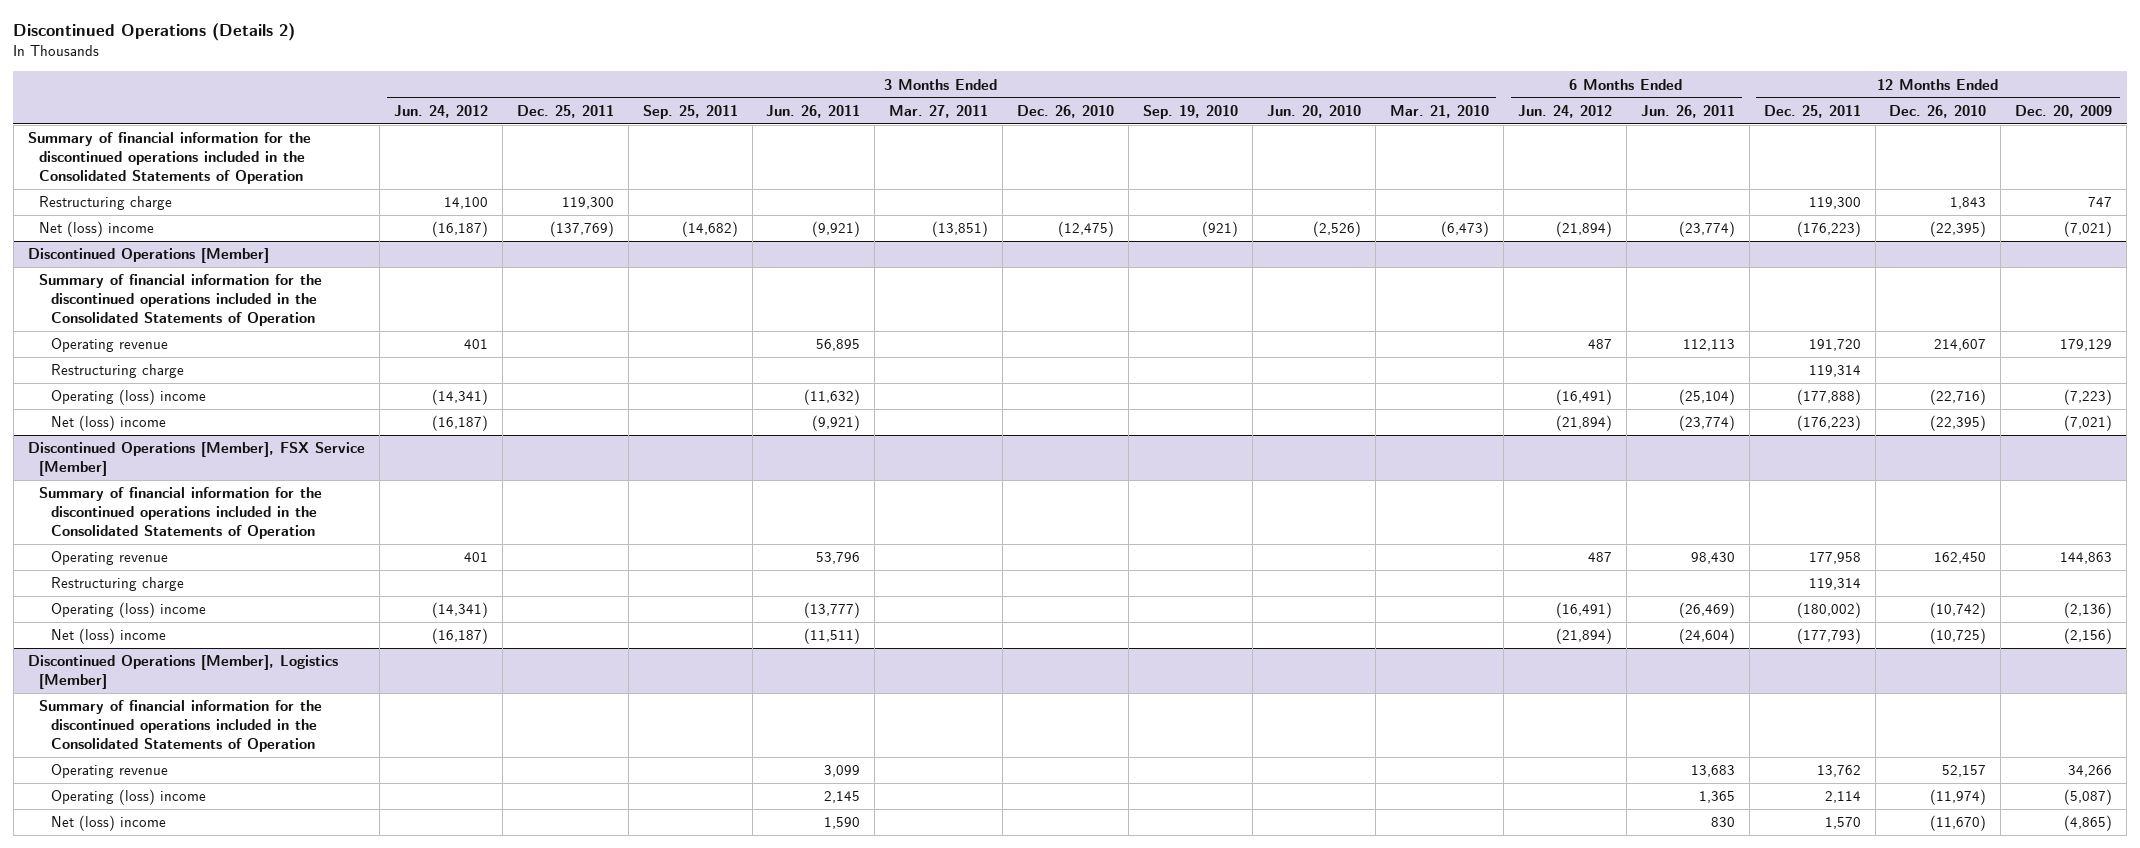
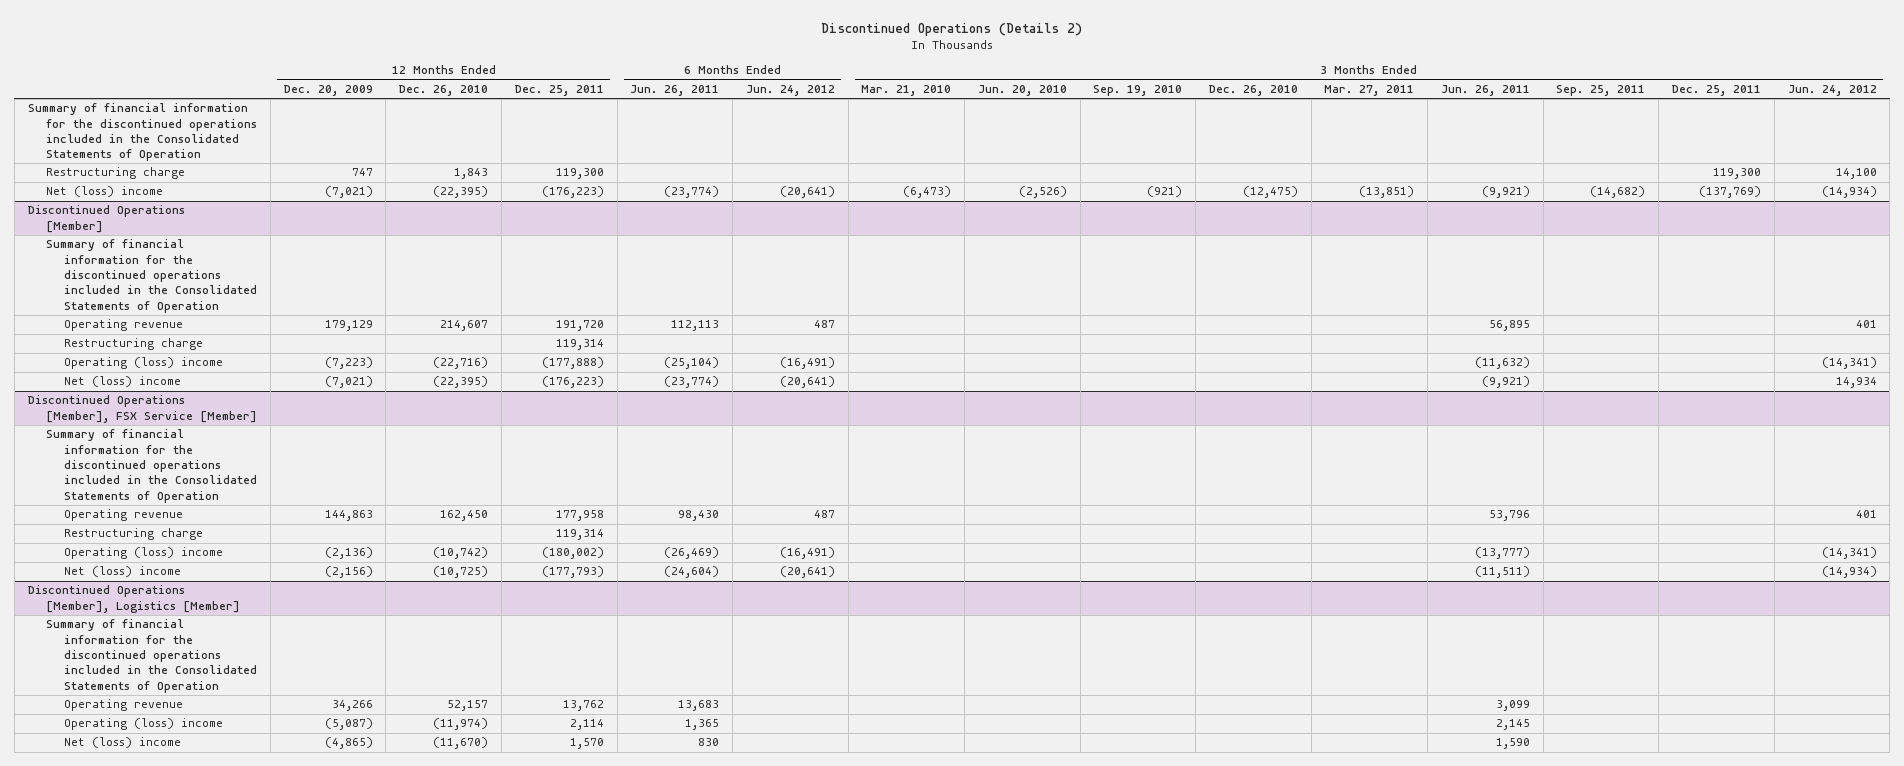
[431,221,488,238] (16,187) -> [1821,186,1877,199] (14,934)
[1555,221,1612,238] (21,894) -> [779,186,835,199] (20,641)
[431,415,488,432] (16,187) -> [1835,377,1877,389] 14,934
[1555,415,1612,432] (21,894) -> [779,376,835,389] (20,641)
[431,628,488,645] (16,187) -> [1821,566,1877,579] (14,934)
[1555,628,1612,645] (21,894) -> [779,566,835,579] (20,641)

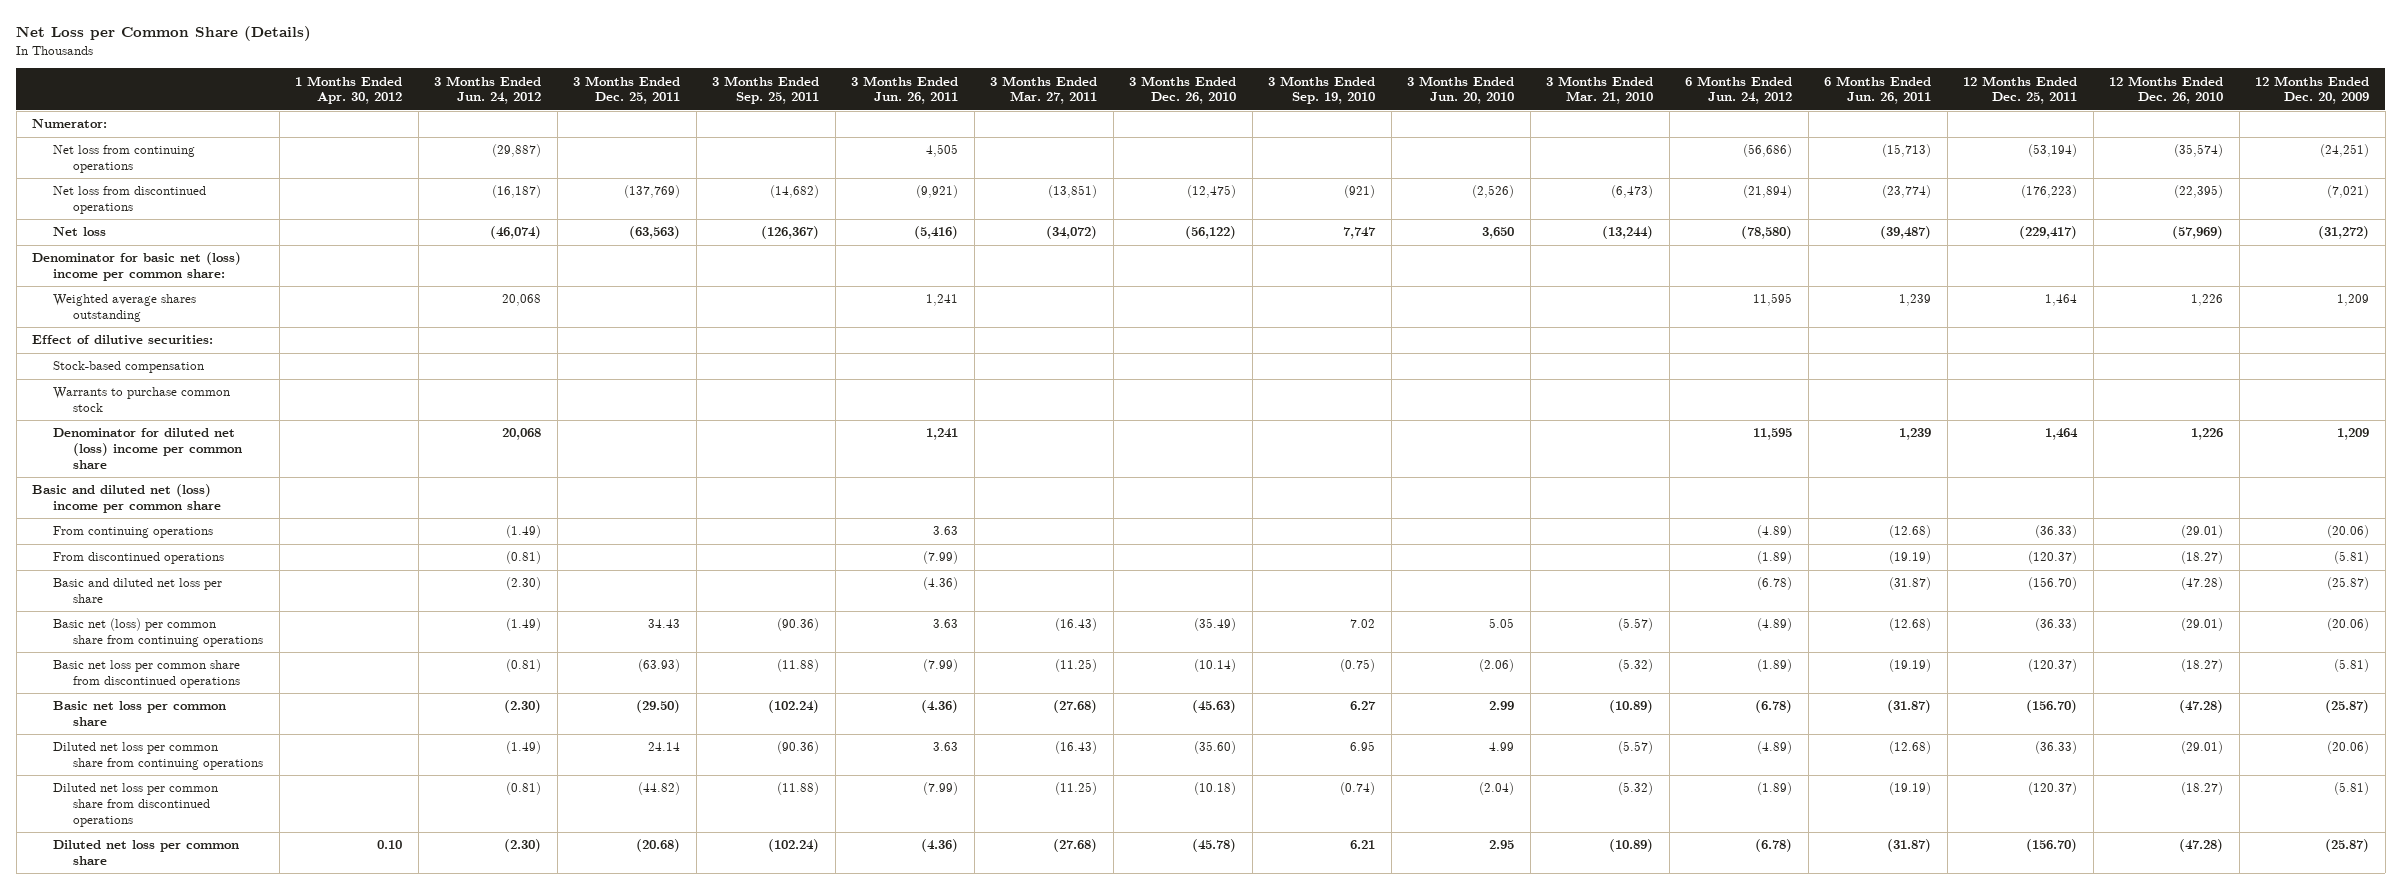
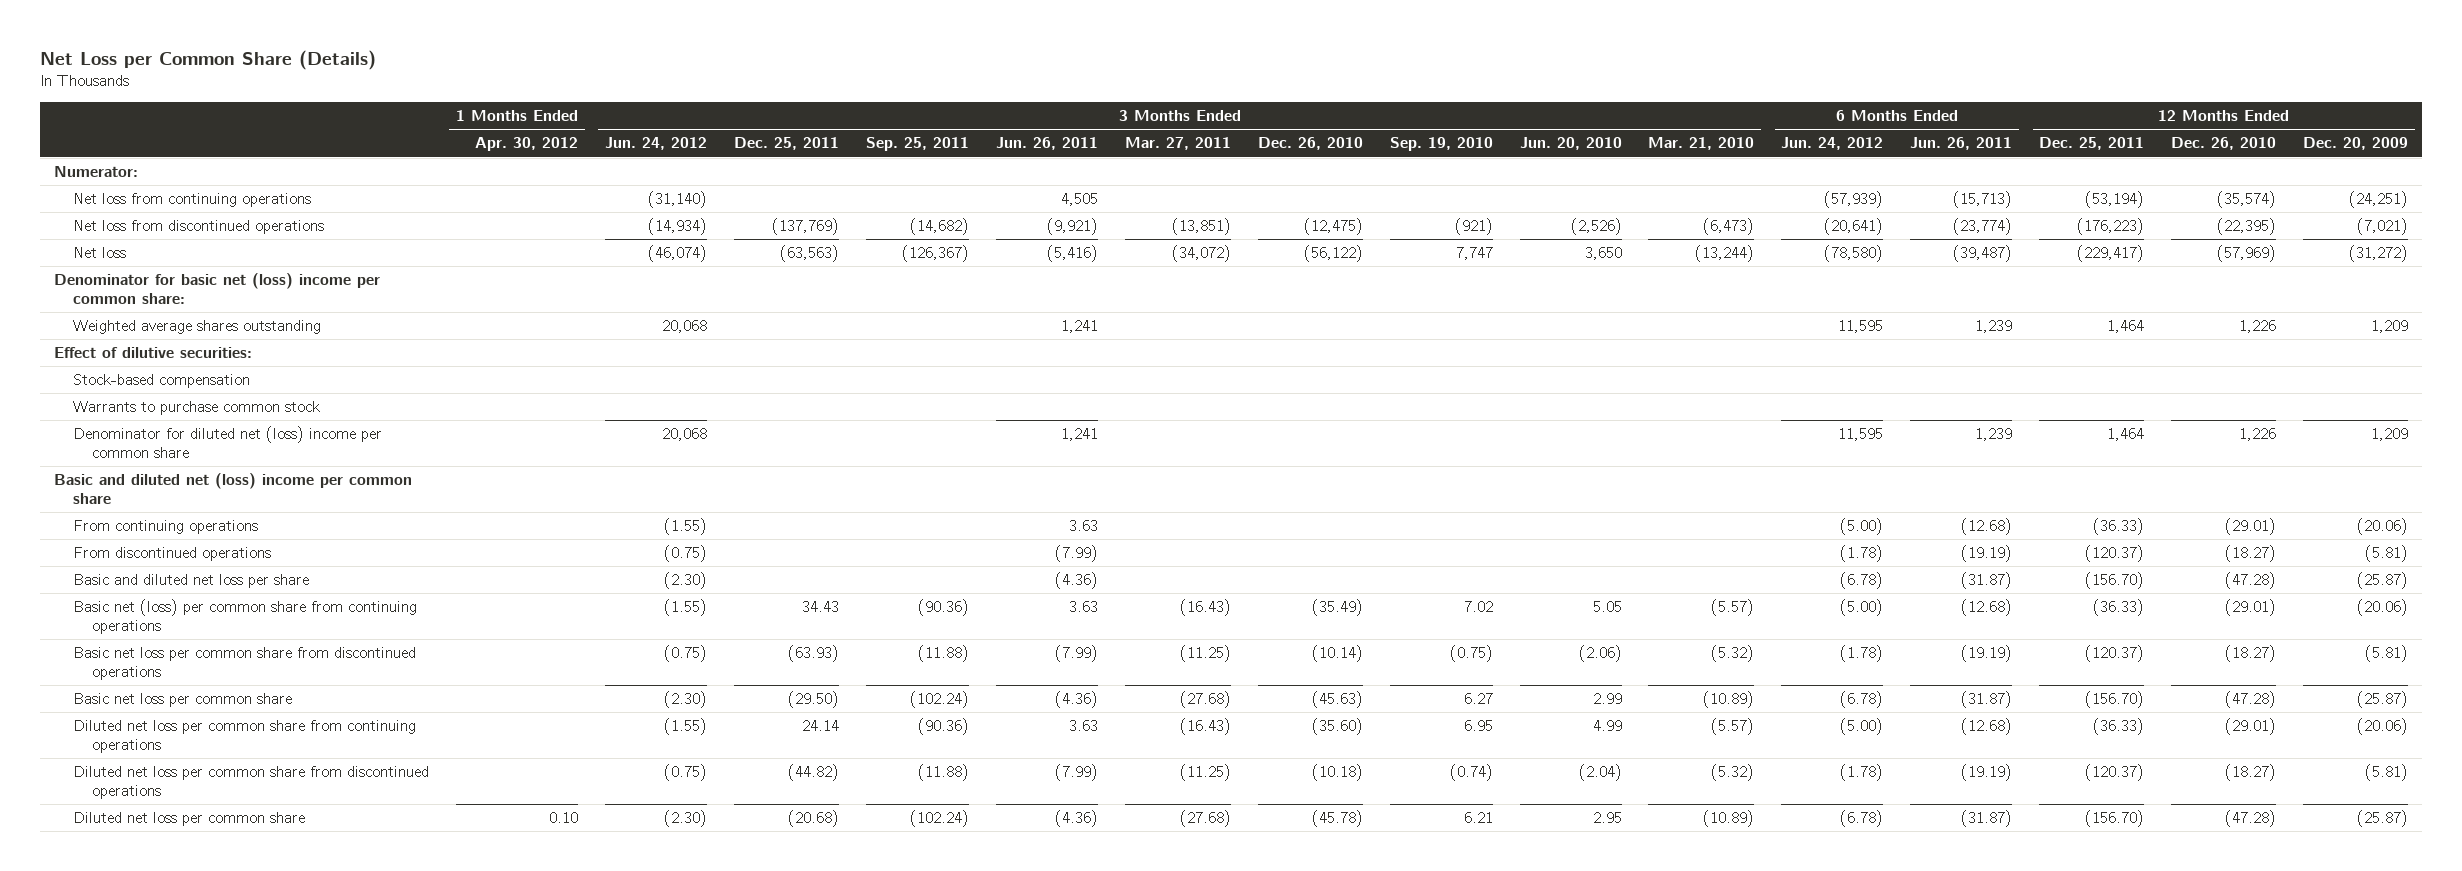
[492,144,542,158] (29,887) -> [647,191,707,209] (31,140)
[1743,144,1793,158] (56,686) -> [1824,191,1884,209] (57,939)
[492,185,542,199] (16,187) -> [647,218,707,236] (14,934)
[1743,185,1793,199] (21,894) -> [1824,218,1884,236] (20,641)
[506,525,542,539] (1.49) -> [663,518,707,536] (1.55)
[1757,525,1793,539] (4.89) -> [1840,518,1884,536] (5.00)
[506,551,542,565] (0.81) -> [663,545,707,563] (0.75)
[1757,551,1793,565] (1.89) -> [1840,545,1884,563] (1.78)
[506,618,542,632] (1.49) -> [663,599,707,617] (1.55)
[1757,618,1793,632] (4.89) -> [1840,599,1884,617] (5.00)
[506,659,542,673] (0.81) -> [663,645,707,663] (0.75)
[1757,659,1793,673] (1.89) -> [1840,645,1884,663] (1.78)
[506,741,542,755] (1.49) -> [663,718,707,736] (1.55)
[1757,741,1793,755] (4.89) -> [1840,718,1884,736] (5.00)
[506,782,542,796] (0.81) -> [663,764,707,782] (0.75)
[1757,782,1793,796] (1.89) -> [1840,764,1884,782] (1.78)

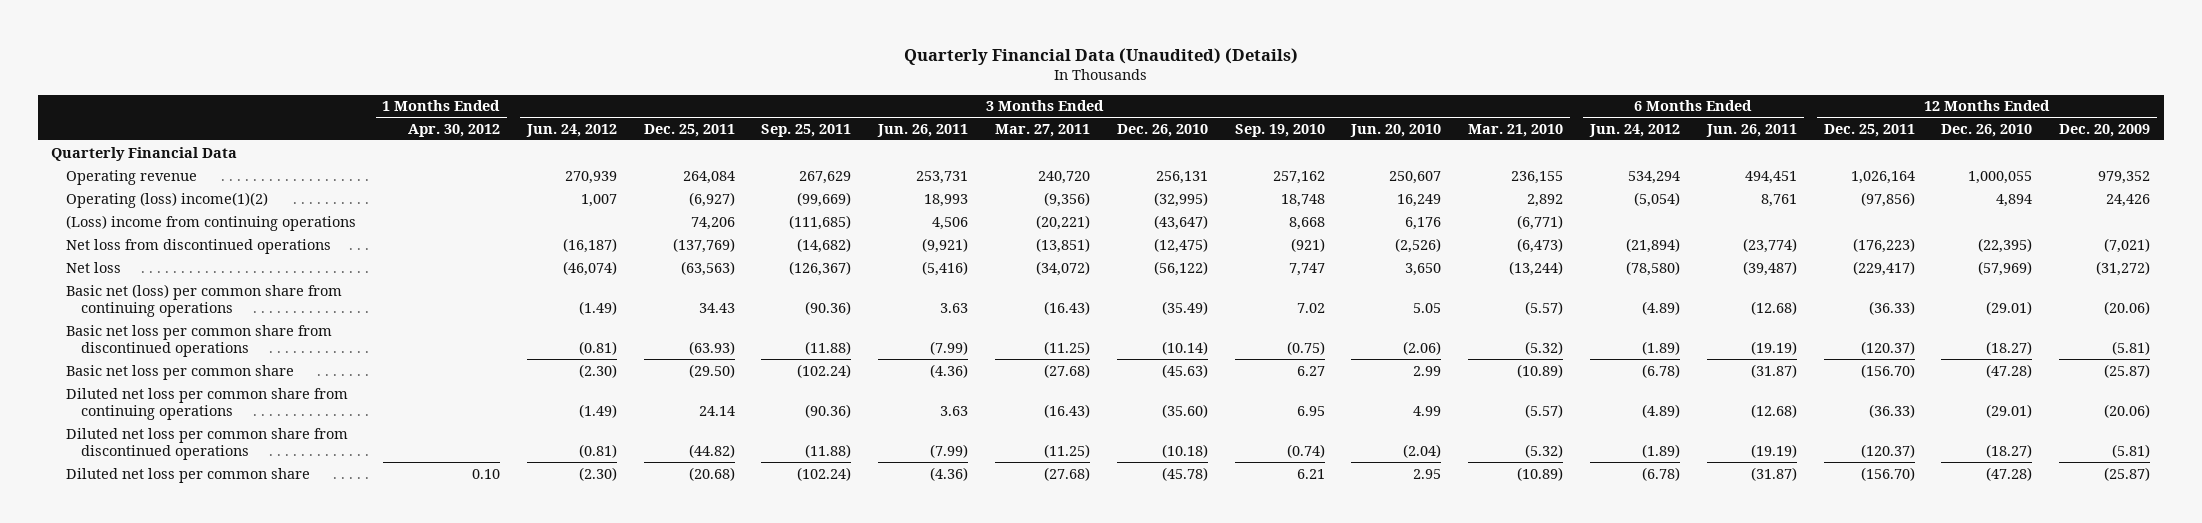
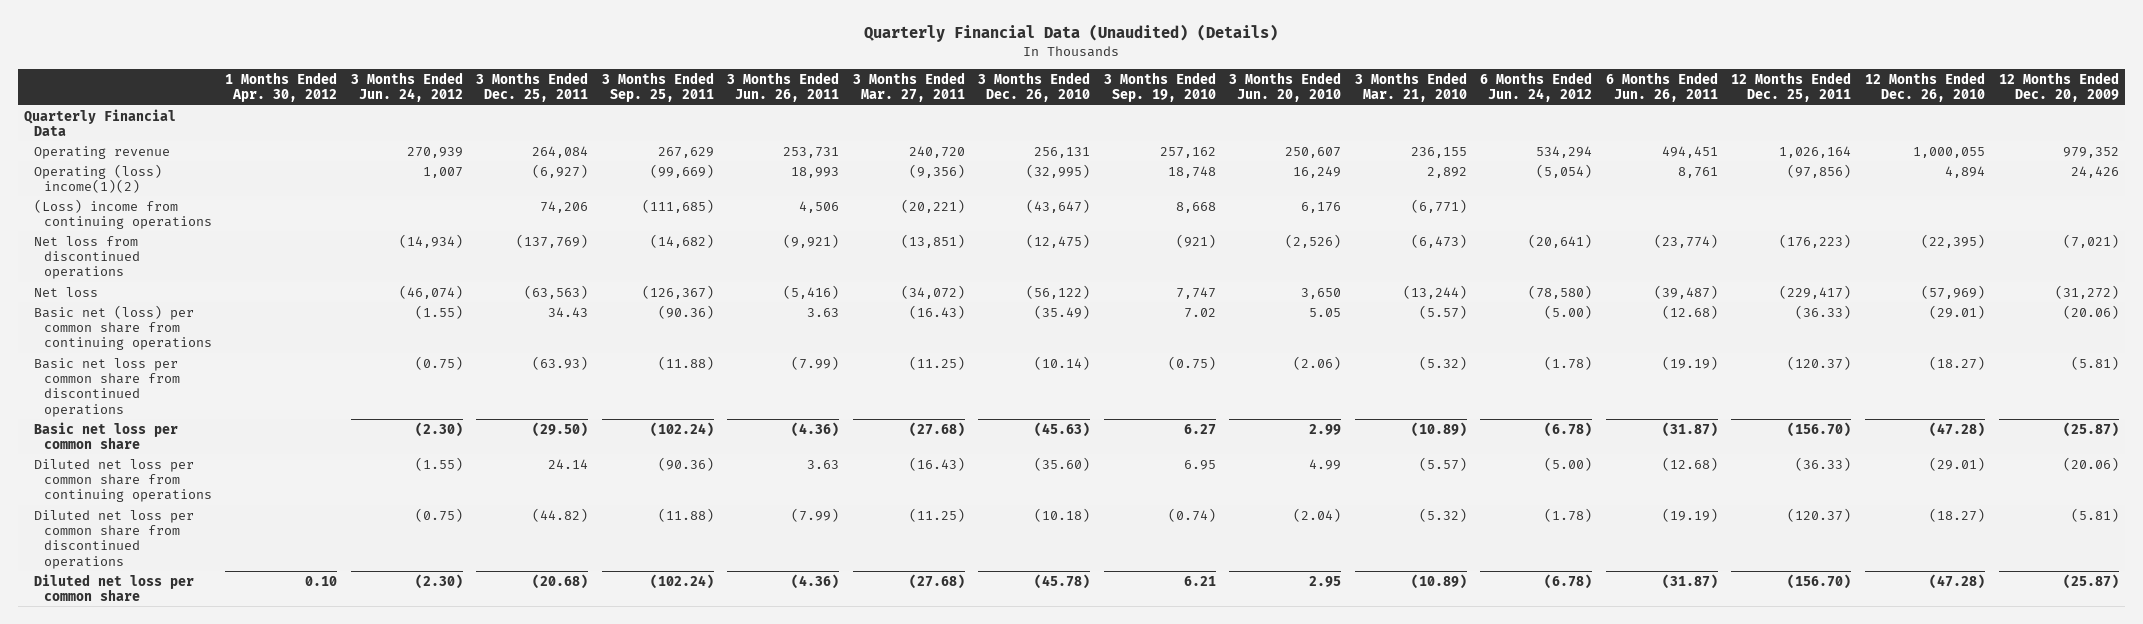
[562,237,617,253] (16,187) -> [398,233,463,248] (14,934)
[1626,237,1681,253] (21,894) -> [1528,233,1593,248] (20,641)
[578,300,617,315] (1.49) -> [414,304,463,319] (1.55)
[1642,300,1681,315] (4.89) -> [1544,304,1593,319] (5.00)
[578,340,617,355] (0.81) -> [414,355,463,370] (0.75)
[1642,340,1681,355] (1.89) -> [1544,355,1593,370] (1.78)
[578,403,617,418] (1.49) -> [414,456,463,471] (1.55)
[1642,403,1681,418] (4.89) -> [1544,456,1593,471] (5.00)
[578,443,617,458] (0.81) -> [414,507,463,522] (0.75)
[1642,443,1681,458] (1.89) -> [1544,507,1593,522] (1.78)

